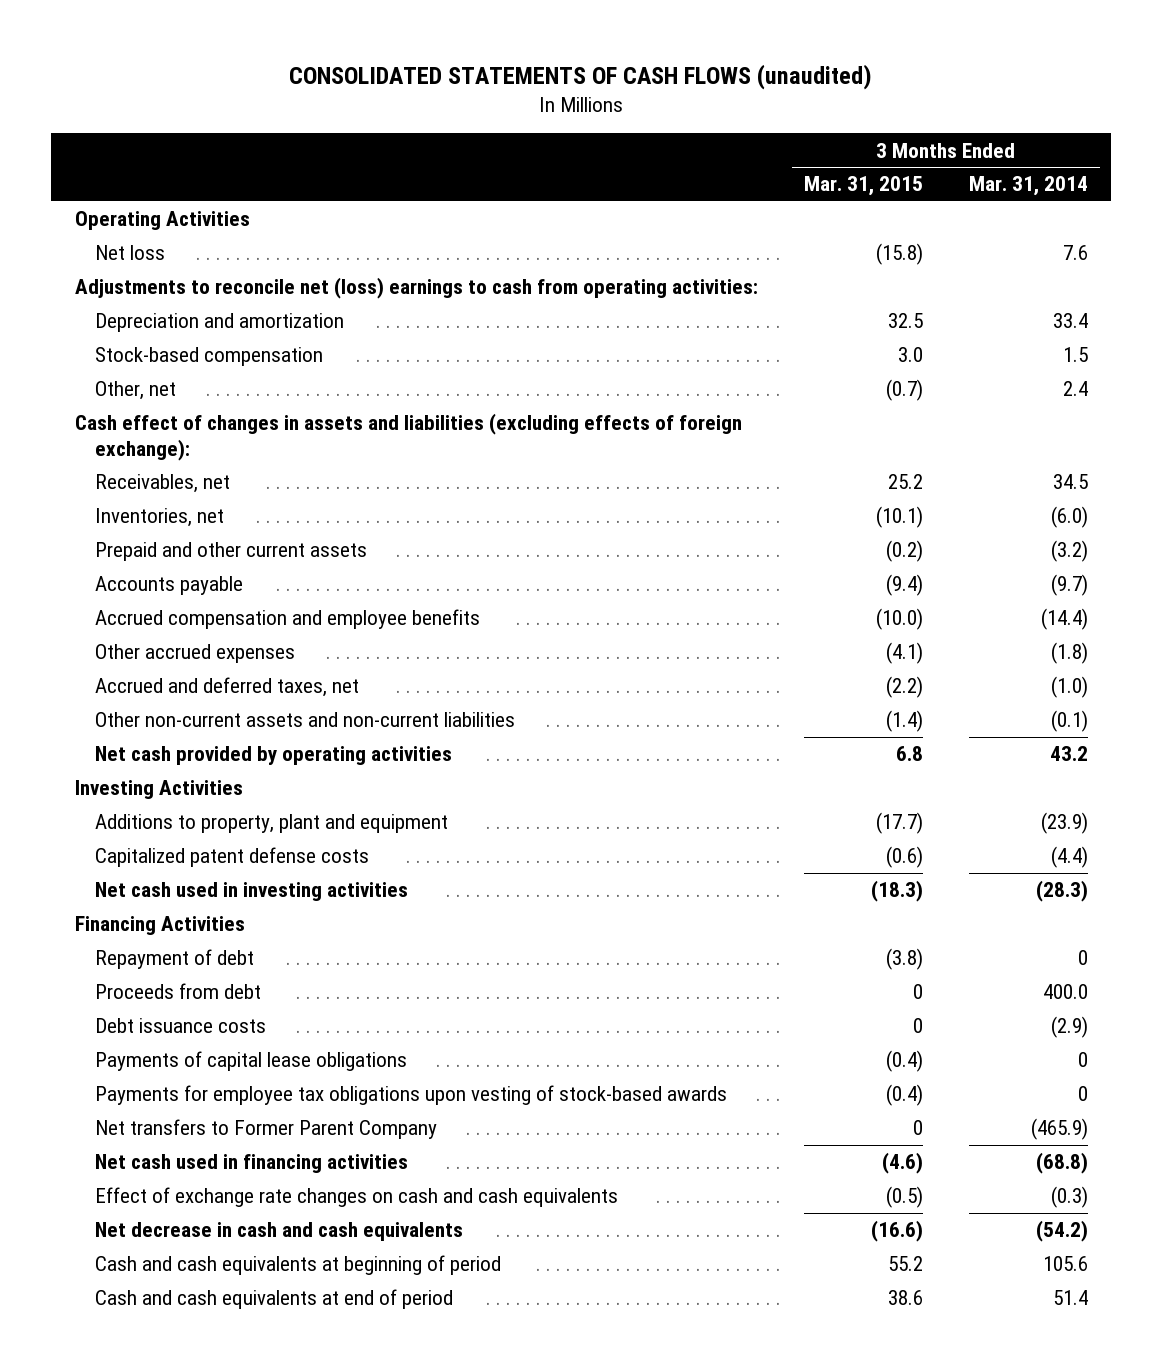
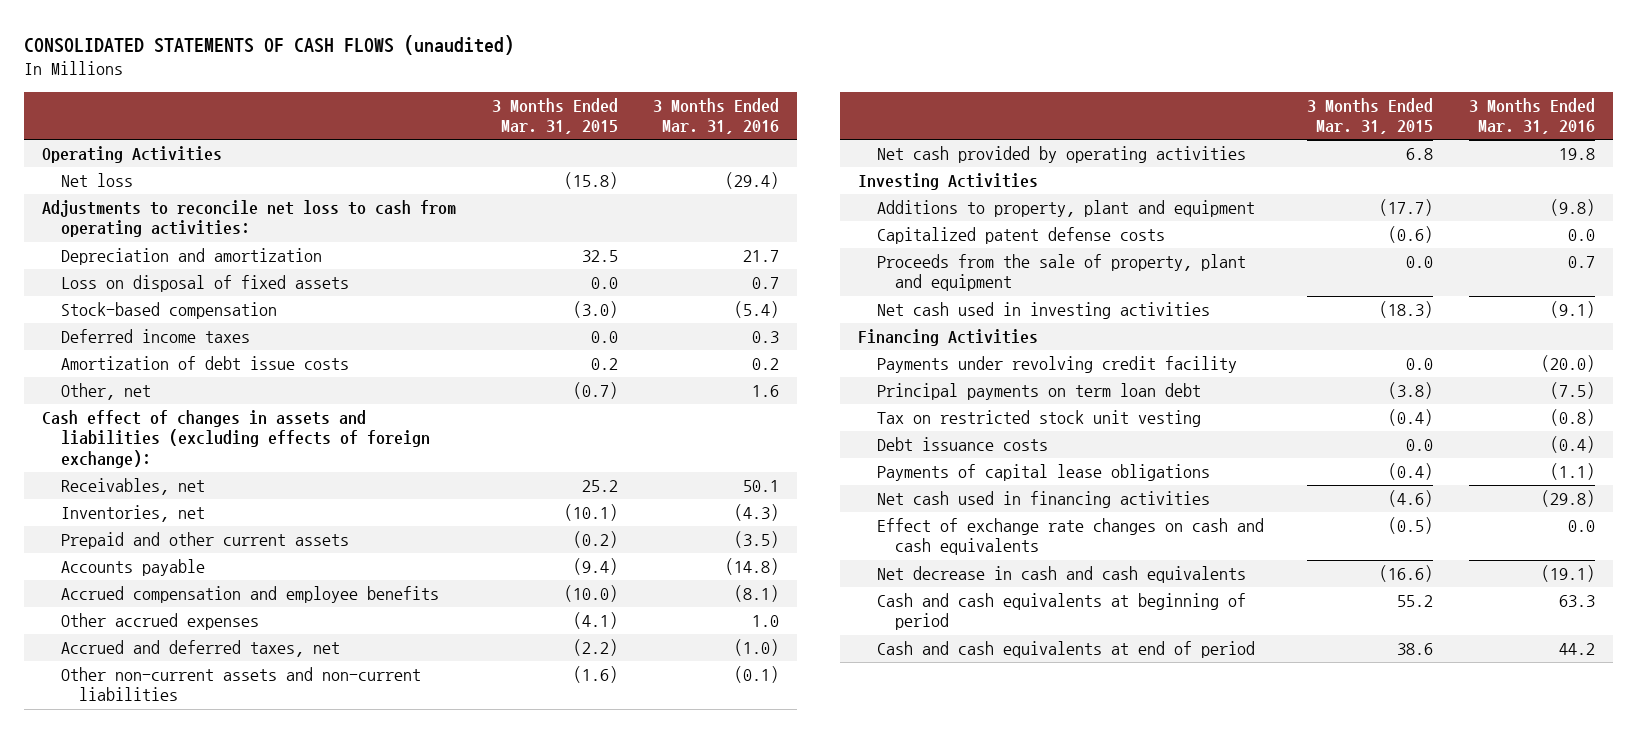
[969,176,1089,197] Mar. 31, 2014 -> none
none -> [653,97,780,135] 3 Months Ended Mar. 31, 2016
[74,277,758,300] Adjustments to reconcile net (loss) earnings to cash from operating activities: -> [41,200,456,238] Adjustments to reconcile net loss to cash from operating activities:
none -> [60,275,349,293] Loss on disposal of fixed assets
[897,347,923,363] 3.0 -> [572,301,618,319] (3.0)
none -> [60,329,250,344] Deferred income taxes
none -> [60,356,349,371] Amortization of debt issue costs
[885,710,923,733] (1.4) -> [572,666,618,684] (1.6)
none -> [876,254,1246,292] Proceeds from the sale of property, plant and equipment
[94,983,261,1000] Proceeds from debt -> none
none -> [876,356,1237,374] Payments under revolving credit facility
[94,949,254,970] Repayment of debt -> [876,383,1201,401] Principal payments on term loan debt
none -> [876,410,1201,428] Tax on restricted stock unit vesting
[912,1018,923,1034] 0 -> [1406,439,1434,452] 0.0
[94,1085,727,1106] Payments for employee tax obligations upon vesting of stock-based awards -> none
[94,1119,437,1140] Net transfers to Former Parent Company -> none

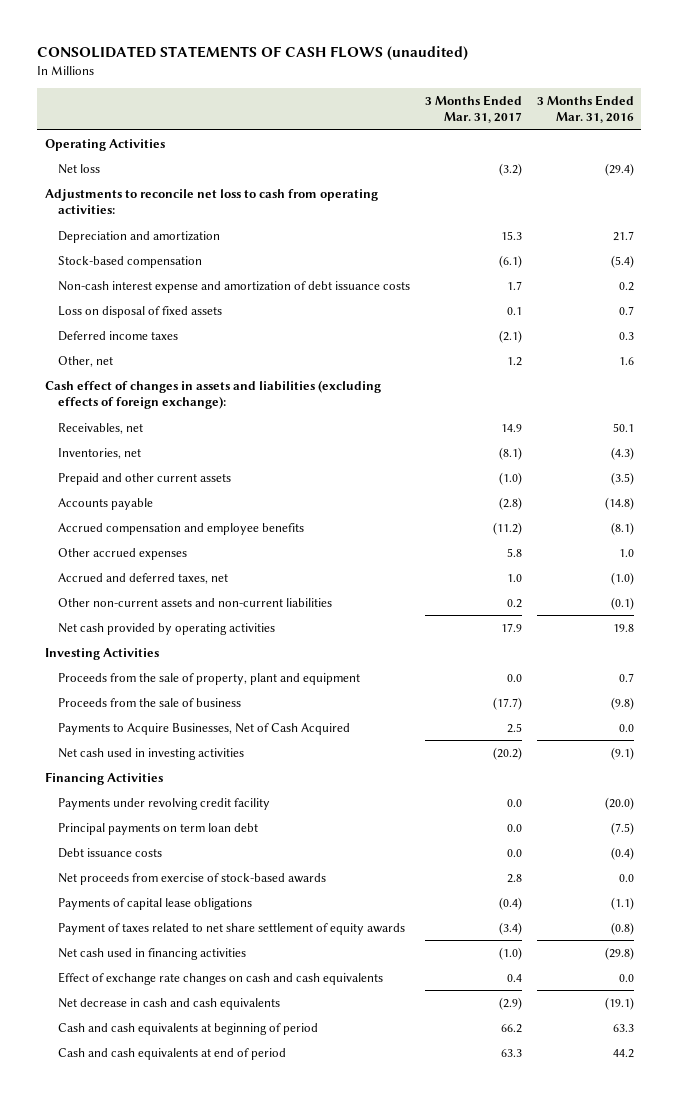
[491,97,618,135] 3 Months Ended Mar. 31, 2015 -> none
none -> [424,94,522,124] 3 Months Ended Mar. 31, 2017
none -> [57,280,410,293] Non-cash interest expense and amortization of debt issuance costs
[60,275,349,293] Loss on disposal of fixed assets -> [57,305,222,318] Loss on disposal of fixed assets
[60,356,349,371] Amortization of debt issue costs -> none
[876,200,1255,218] Additions to property, plant and equipment -> none
[876,227,1165,245] Capitalized patent defense costs -> none
none -> [57,697,241,707] Proceeds from the sale of business
none -> [57,722,350,735] Payments to Acquire Businesses, Net of Cash Acquired
[876,410,1201,428] Tax on restricted stock unit vesting -> none
none -> [57,872,326,885] Net proceeds from exercise of stock-based awards
none -> [57,922,405,935] Payment of taxes related to net share settlement of equity awards

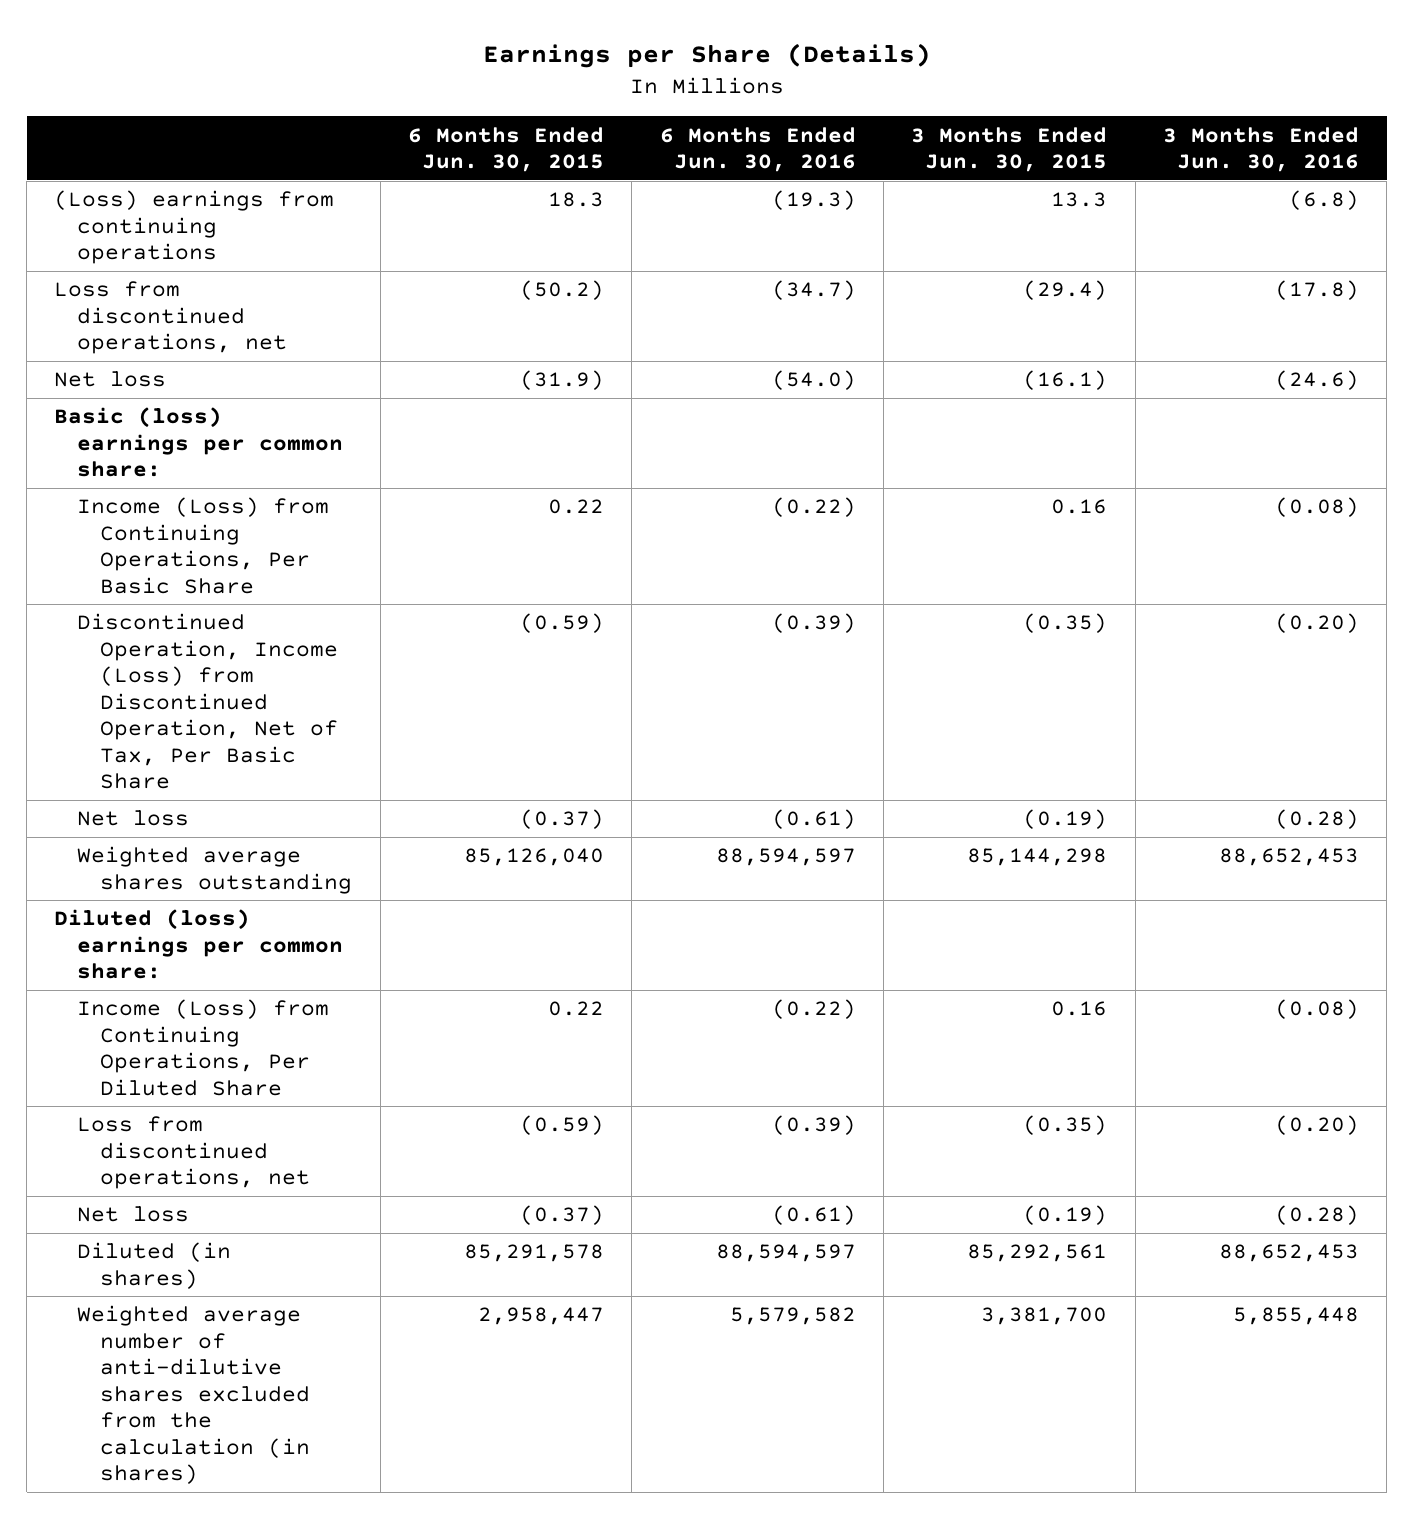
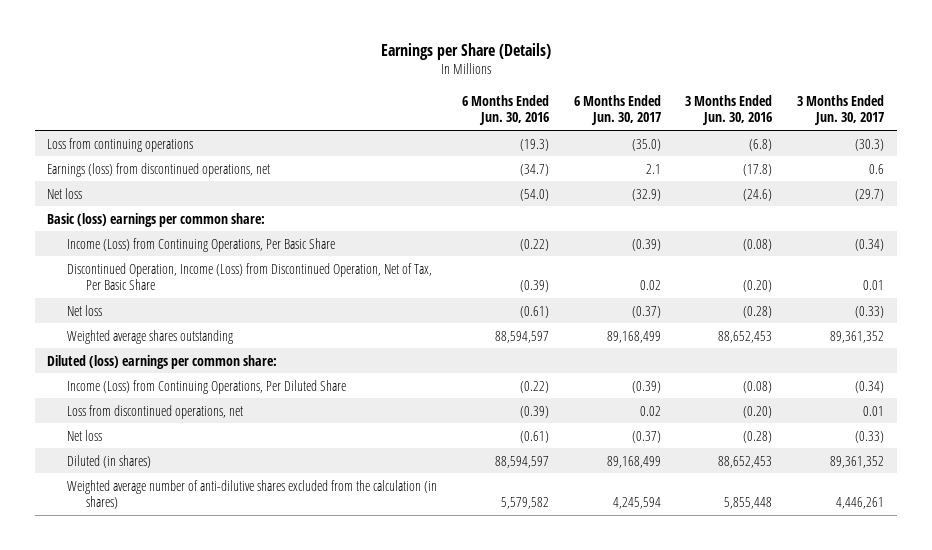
[407,126,604,173] 6 Months Ended Jun. 30, 2015 -> none
[911,126,1108,173] 3 Months Ended Jun. 30, 2015 -> none
none -> [573,94,661,126] 6 Months Ended Jun. 30, 2017
none -> [797,94,885,126] 3 Months Ended Jun. 30, 2017
[54,190,335,265] (Loss) earnings from continuing operations -> [47,137,194,152] Loss from continuing operations
[54,281,288,355] Loss from discontinued operations, net -> [47,162,271,177] Earnings (loss) from discontinued operations, net

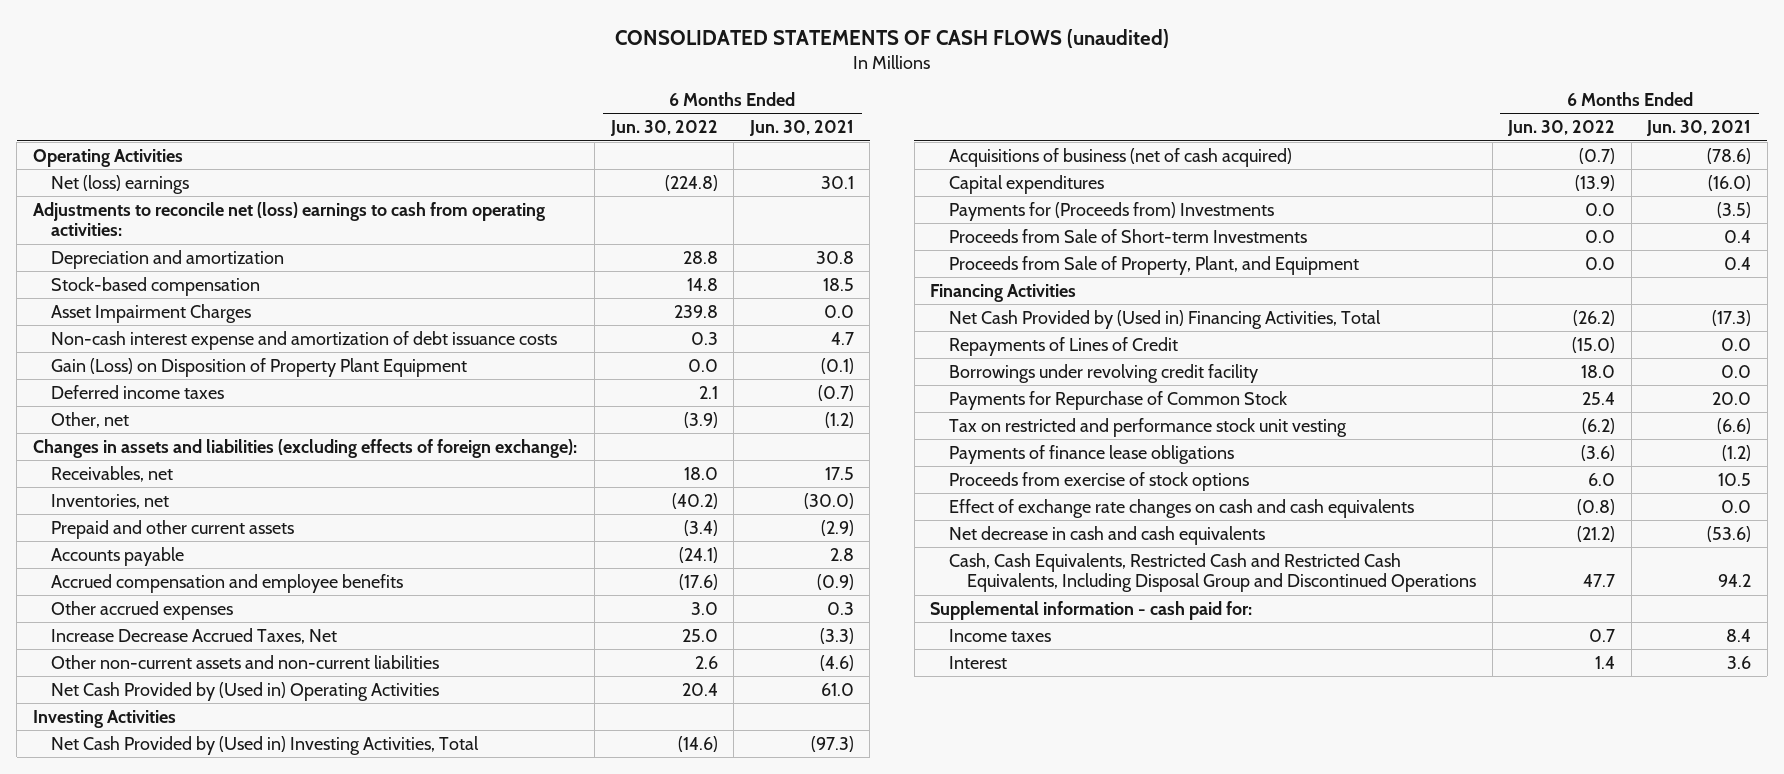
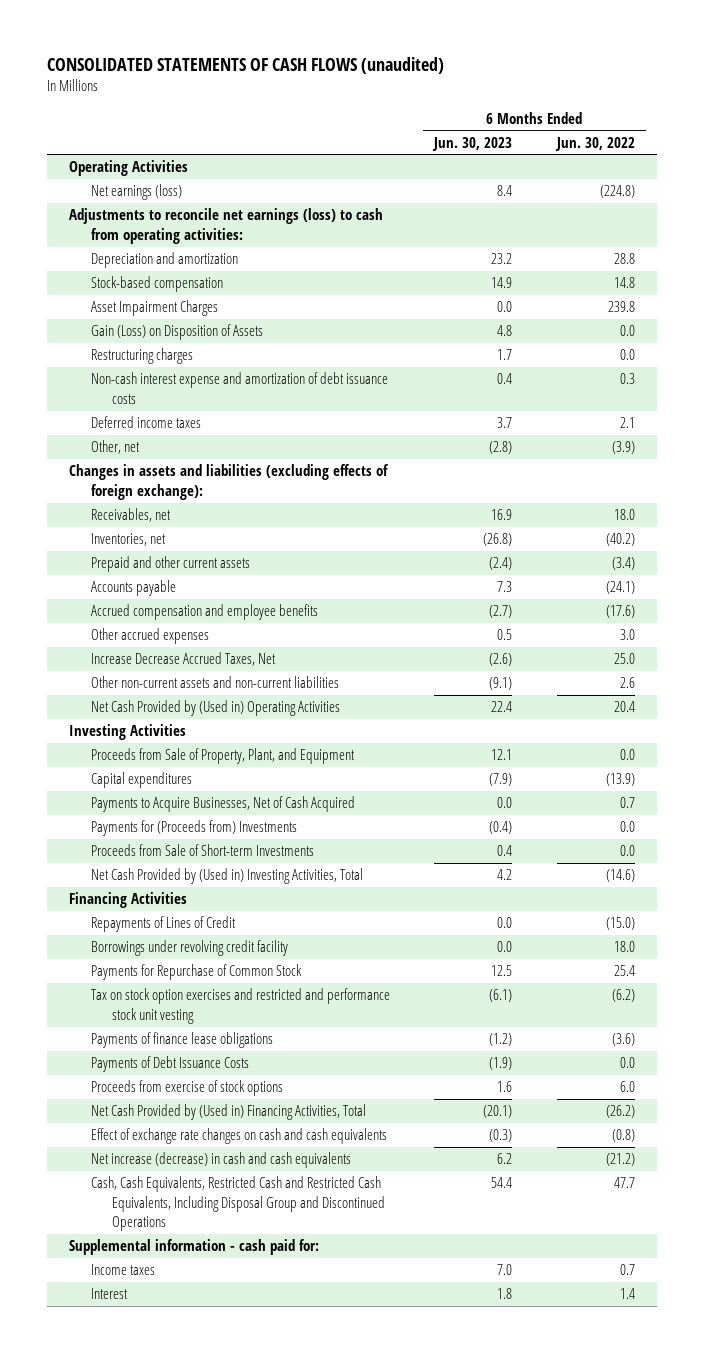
[748,120,854,137] Jun. 30, 2021 -> none
none -> [432,136,513,151] Jun. 30, 2023
[51,174,190,194] Net (loss) earnings -> [90,184,182,201] Net earnings (loss)
[32,201,545,237] Adjustments to reconcile net (loss) earnings to cash from operating activities: -> [69,208,384,244] Adjustments to reconcile net earnings (loss) to cash from operating activities:
none -> [90,324,263,341] Gain (Loss) on Disposition of Assets
none -> [90,348,193,365] Restructuring charges
[51,357,468,377] Gain (Loss) on Disposition of Property Plant Equipment -> none
[948,147,1292,167] Acquisitions of business (net of cash acquired) -> none
[948,255,1359,275] Proceeds from Sale of Property, Plant, and Equipment -> [90,748,355,765] Proceeds from Sale of Property, Plant, and Equipment
none -> [90,796,355,813] Payments to Acquire Businesses, Net of Cash Acquired
[51,735,480,755] Net Cash Provided by (Used in) Investing Activities, Total -> [90,868,363,885] Net Cash Provided by (Used in) Investing Activities, Total
[948,417,1347,437] Tax on restricted and performance stock unit vesting -> [90,988,390,1024] Tax on stock option exercises and restricted and performance stock unit vesting
none -> [90,1056,249,1073] Payments of Debt Issuance Costs
[948,309,1381,329] Net Cash Provided by (Used in) Financing Activities, Total -> [90,1104,366,1121] Net Cash Provided by (Used in) Financing Activities, Total
[948,525,1265,545] Net decrease in cash and cash equivalents -> [90,1152,351,1169] Net increase (decrease) in cash and cash equivalents

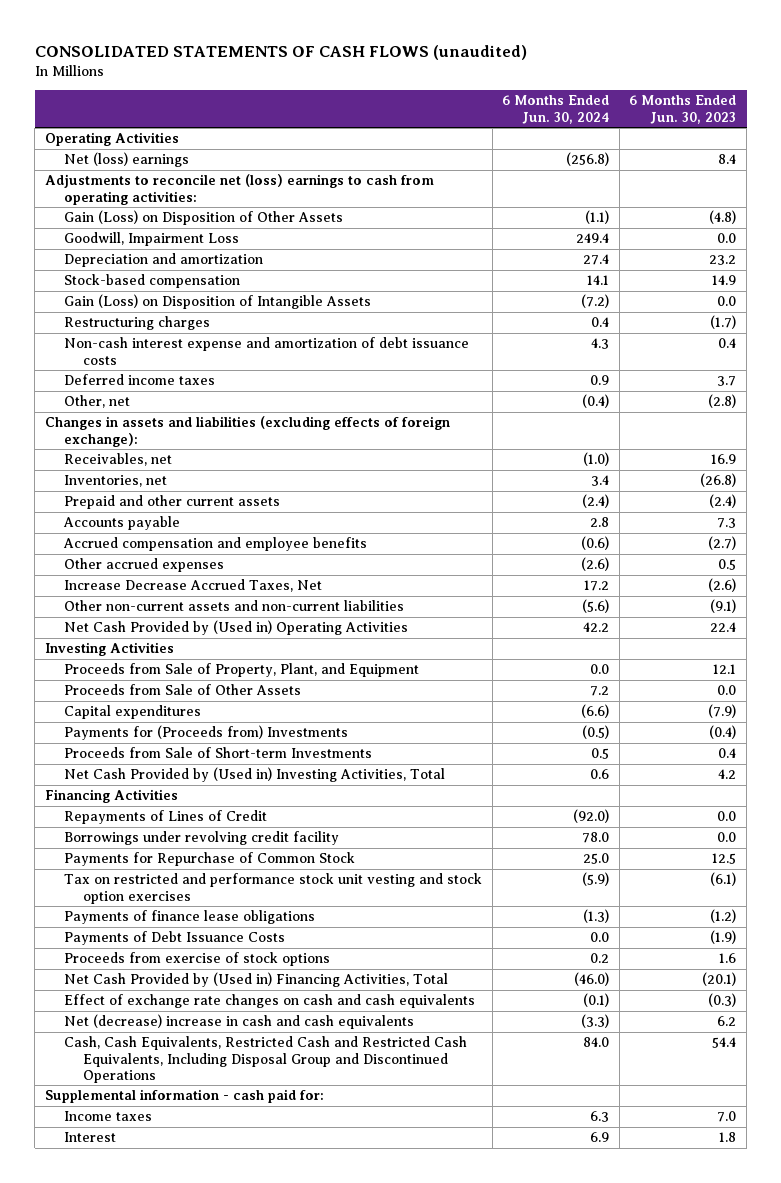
[554,136,635,151] Jun. 30, 2022 -> none
none -> [502,95,610,124] 6 Months Ended Jun. 30, 2024
[90,184,182,201] Net earnings (loss) -> [64,152,190,168] Net (loss) earnings
[69,208,384,244] Adjustments to reconcile net earnings (loss) to cash from operating activities: -> [44,174,434,205] Adjustments to reconcile net (loss) earnings to cash from operating activities:
none -> [64,210,344,226] Gain (Loss) on Disposition of Other Assets
none -> [64,232,240,247] Goodwill, Impairment Loss
[90,300,218,317] Asset Impairment Charges -> none
[90,324,263,341] Gain (Loss) on Disposition of Assets -> [64,294,372,310] Gain (Loss) on Disposition of Intangible Assets
[497,325,513,337] 4.8 -> [717,296,737,307] 0.0
[497,349,513,361] 1.7 -> [710,315,737,330] (1.7)
none -> [64,684,302,696] Proceeds from Sale of Other Assets
[90,796,355,813] Payments to Acquire Businesses, Net of Cash Acquired -> none
[90,988,390,1024] Tax on stock option exercises and restricted and performance stock unit vesting -> [64,873,483,904] Tax on restricted and performance stock unit vesting and stock option exercises
[90,1152,351,1169] Net increase (decrease) in cash and cash equivalents -> [64,1014,415,1030] Net (decrease) increase in cash and cash equivalents

